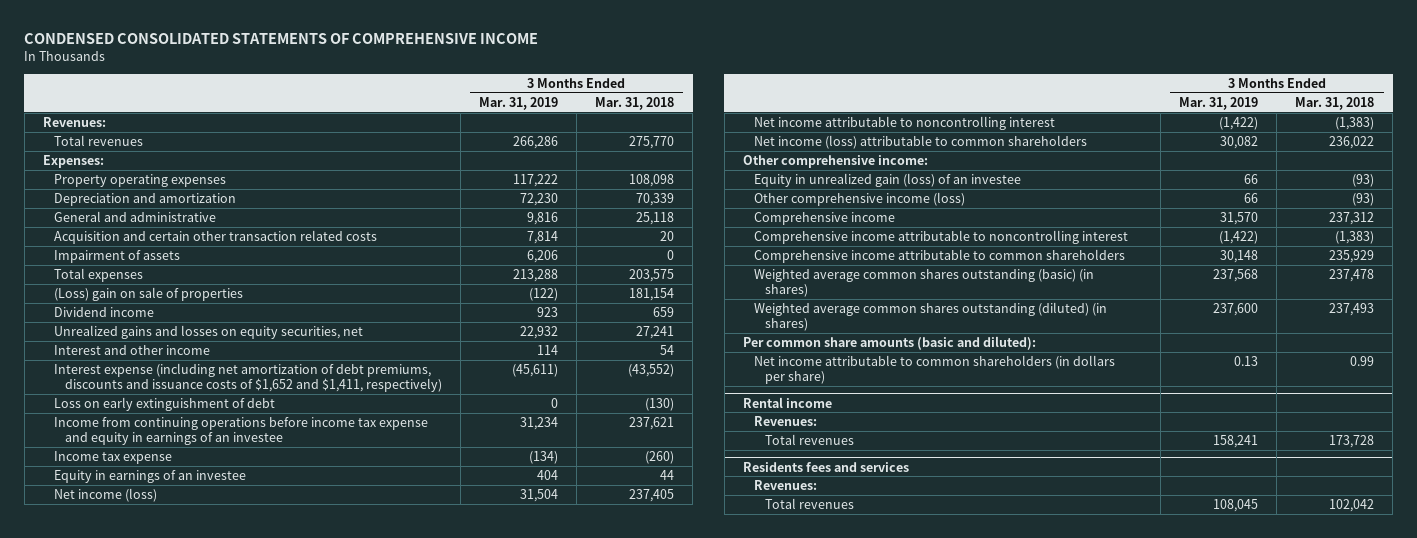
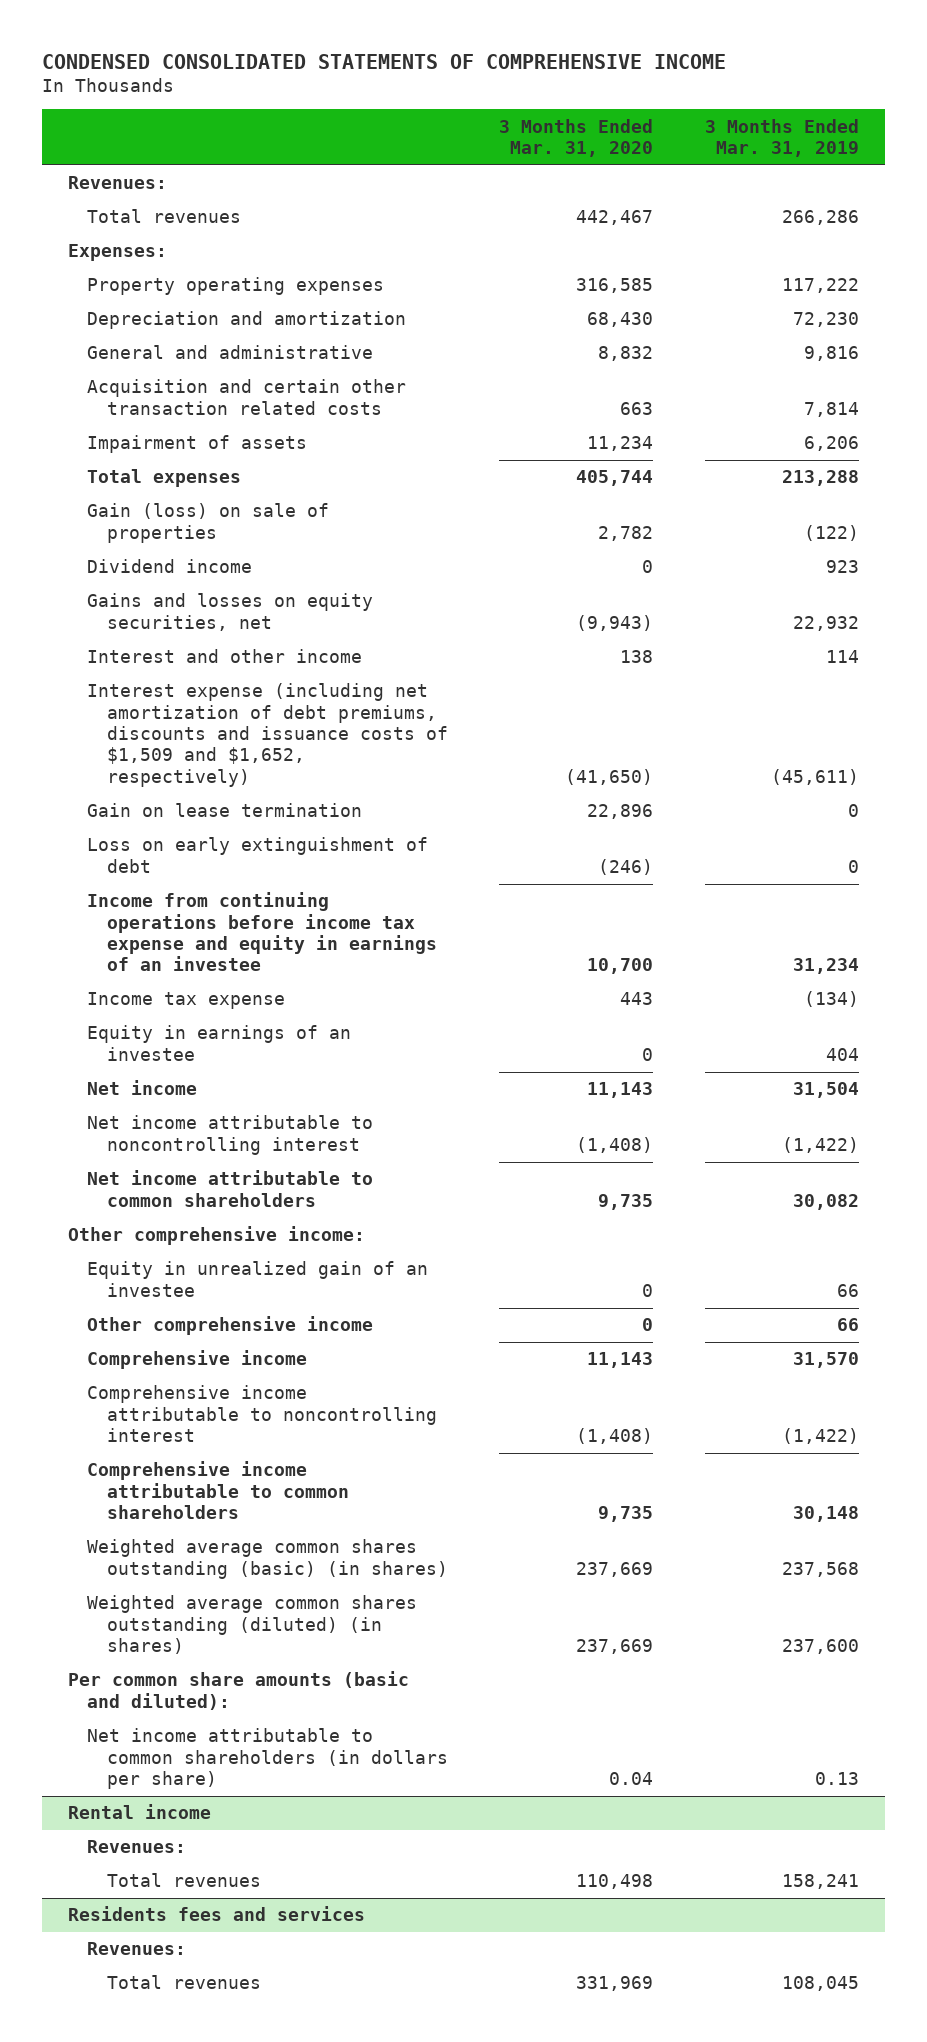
[594,96,674,110] Mar. 31, 2018 -> none
none -> [499,118,654,158] 3 Months Ended Mar. 31, 2020
[53,287,243,302] (Loss) gain on sale of properties -> [87,503,330,543] Gain (loss) on sale of properties
[53,325,363,340] Unrealized gains and losses on equity securities, net -> [87,593,374,631] Gains and losses on equity securities, net
[53,363,442,393] Interest expense (including net amortization of debt premiums, discounts and issuance costs of $1,652 and $1,411, respectively) -> [87,683,448,787] Interest expense (including net amortization of debt premiums, discounts and issuance costs of $1,509 and $1,652, respectively)
none -> [87,803,363,818] Gain on lease termination
[53,488,157,503] Net income (loss) -> [87,1080,198,1096] Net income
[753,135,1087,150] Net income (loss) attributable to common shareholders -> [87,1170,374,1207] Net income attributable to common shareholders
[753,173,1021,188] Equity in unrealized gain (loss) of an investee -> [87,1261,429,1297] Equity in unrealized gain of an investee
[753,192,965,207] Other comprehensive income (loss) -> [87,1316,374,1336] Other comprehensive income

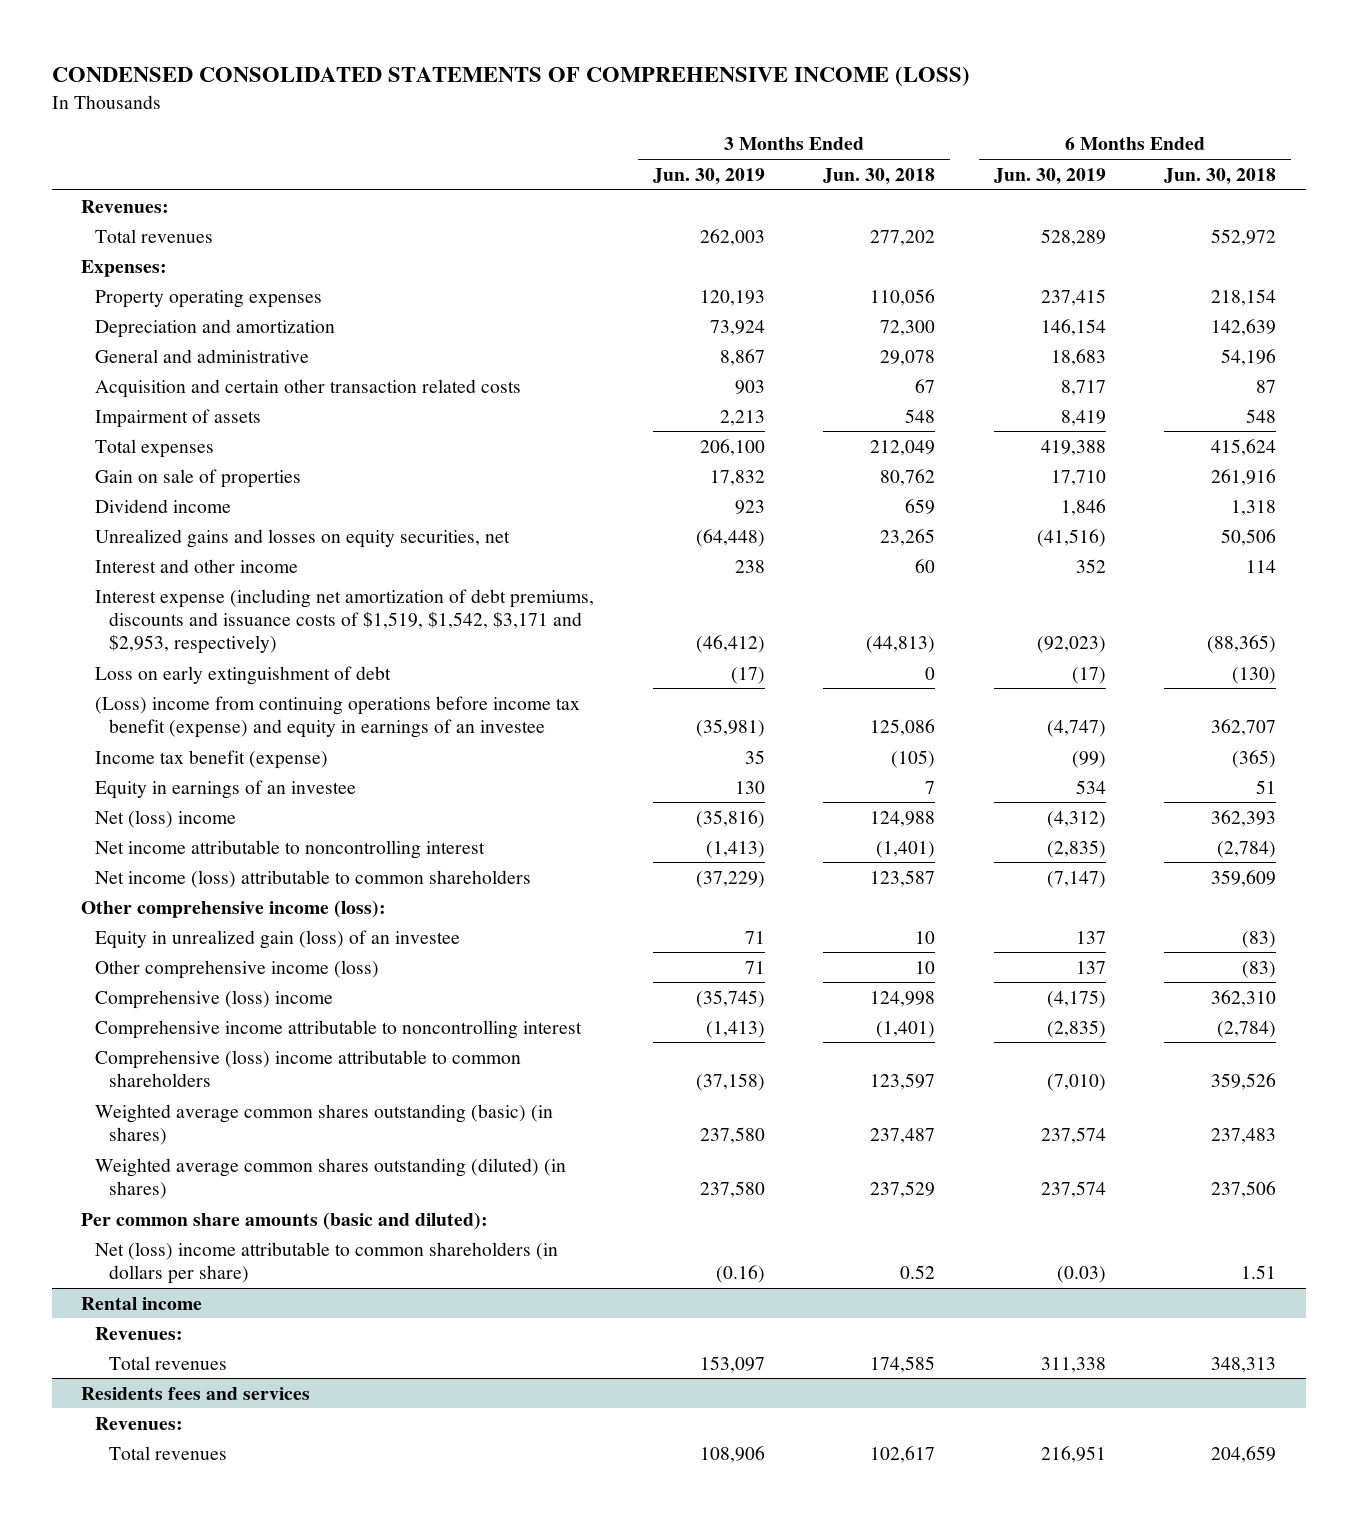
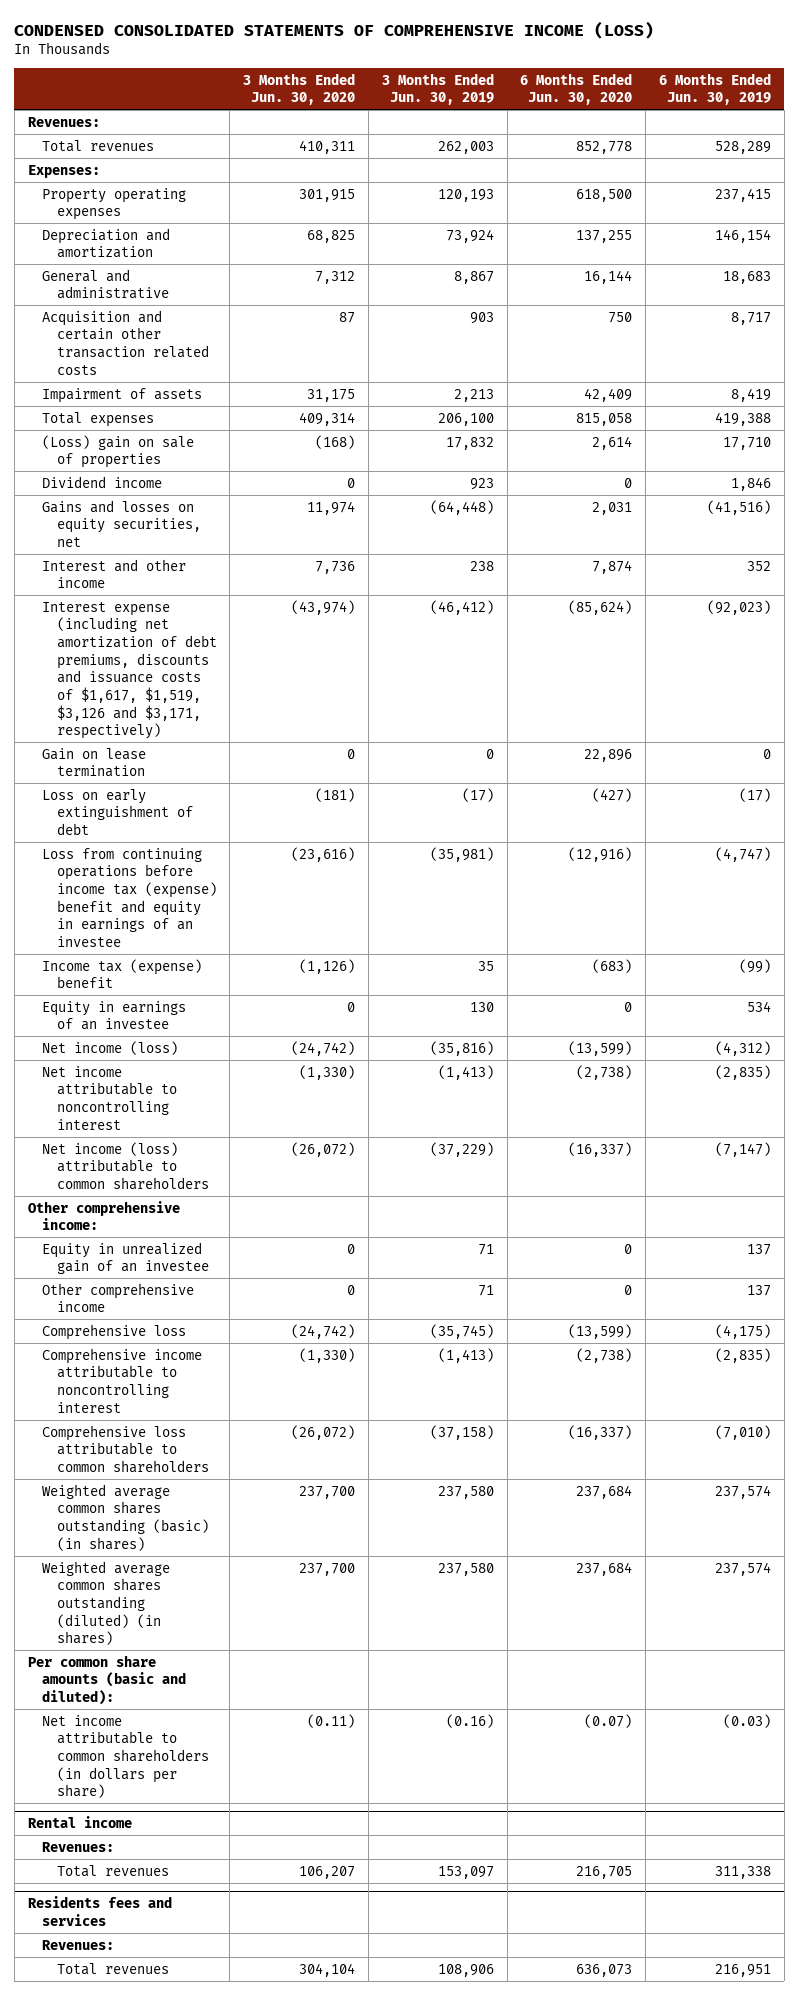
[823,167,936,185] Jun. 30, 2018 -> none
[1164,167,1277,185] Jun. 30, 2018 -> none
none -> [243,72,356,106] 3 Months Ended Jun. 30, 2020
none -> [520,72,633,106] 6 Months Ended Jun. 30, 2020
[95,468,302,488] Gain on sale of properties -> [42,434,195,469] (Loss) gain on sale of properties
[95,528,511,548] Unrealized gains and losses on equity securities, net -> [42,499,201,547] Gains and losses on equity securities, net
[95,588,595,655] Interest expense (including net amortization of debt premiums, discounts and issuance costs of $1,519, $1,542, $3,171 and $2,953, respectively) -> [42,601,217,740] Interest expense (including net amortization of debt premiums, discounts and issuance costs of $1,617, $1,519, $3,126 and $3,171, respectively)
none -> [42,747,147,778] Gain on lease termination
[95,695,581,738] (Loss) income from continuing operations before income tax benefit (expense) and equity in earnings of an investee -> [42,847,217,948] Loss from continuing operations before income tax (expense) benefit and equity in earnings of an investee
[95,749,329,769] Income tax benefit (expense) -> [42,958,203,989] Income tax (expense) benefit
[95,809,237,828] Net (loss) income -> [42,1040,179,1055] Net income (loss)
[81,899,387,918] Other comprehensive income (loss): -> [27,1200,180,1231] Other comprehensive income:
[95,929,461,949] Equity in unrealized gain (loss) of an investee -> [42,1241,209,1275] Equity in unrealized gain of an investee
[95,959,380,979] Other comprehensive income (loss) -> [42,1282,195,1313] Other comprehensive income
[95,989,334,1009] Comprehensive (loss) income -> [42,1323,187,1340] Comprehensive loss
[95,1049,522,1087] Comprehensive (loss) income attributable to common shareholders -> [42,1424,209,1473] Comprehensive loss attributable to common shareholders
[95,1241,559,1284] Net (loss) income attributable to common shareholders (in dollars per share) -> [42,1714,209,1799] Net income attributable to common shareholders (in dollars per share)

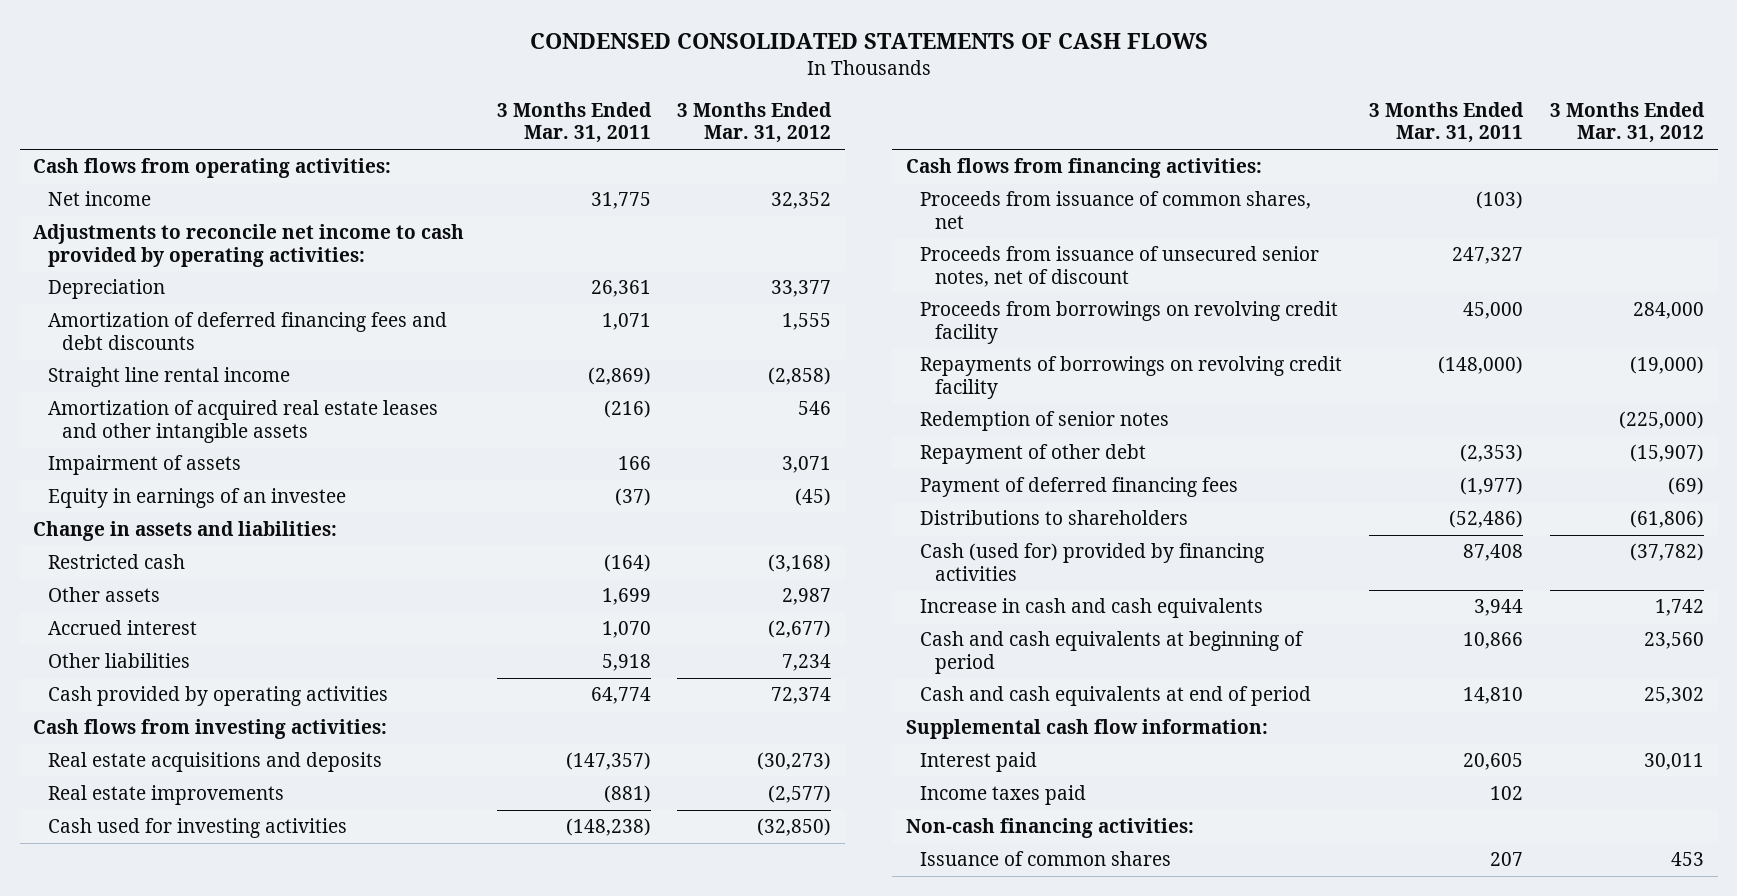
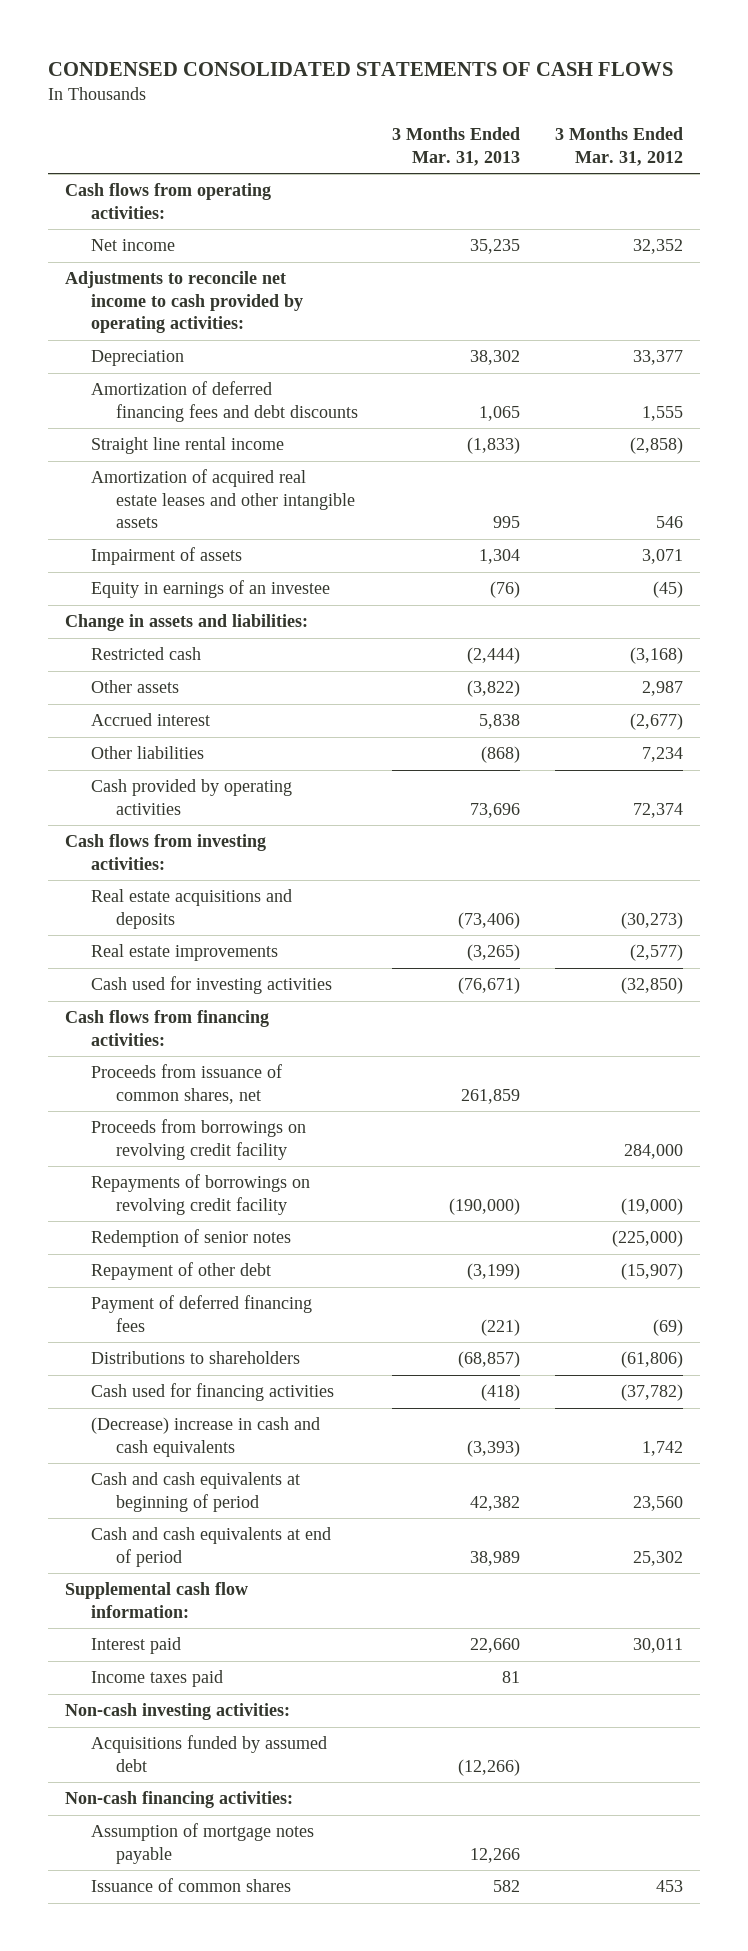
[496,102,652,144] 3 Months Ended Mar. 31, 2011 -> none
none -> [392,127,521,167] 3 Months Ended Mar. 31, 2013
[920,246,1320,287] Proceeds from issuance of unsecured senior notes, net of discount -> none
[920,543,1265,581] Cash (used for) provided by financing activities -> [90,1383,334,1402] Cash used for financing activities
[920,598,1264,619] Increase in cash and cash equivalents -> [90,1417,320,1457] (Decrease) increase in cash and cash equivalents
none -> [65,1703,291,1721] Non-cash investing activities:
none -> [90,1735,327,1772] Acquisitions funded by assumed debt
none -> [90,1823,314,1864] Assumption of mortgage notes payable

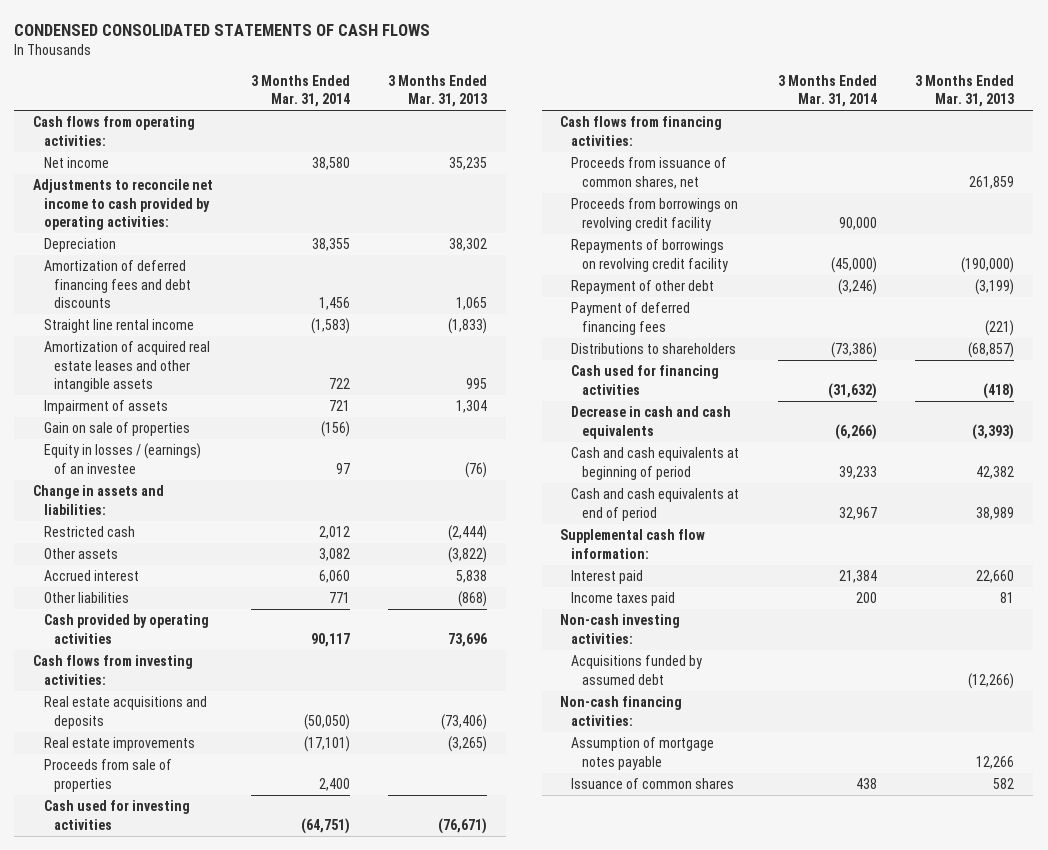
[554,127,683,167] 3 Months Ended Mar. 31, 2012 -> none
none -> [251,74,351,108] 3 Months Ended Mar. 31, 2014
none -> [43,422,190,437] Gain on sale of properties
[90,580,330,599] Equity in earnings of an investee -> [43,443,201,474] Equity in losses / (earnings) of an investee
none -> [43,759,172,792] Proceeds from sale of properties
[90,1229,291,1248] Redemption of senior notes -> none
[90,1417,320,1457] (Decrease) increase in cash and cash equivalents -> [571,406,732,439] Decrease in cash and cash equivalents

